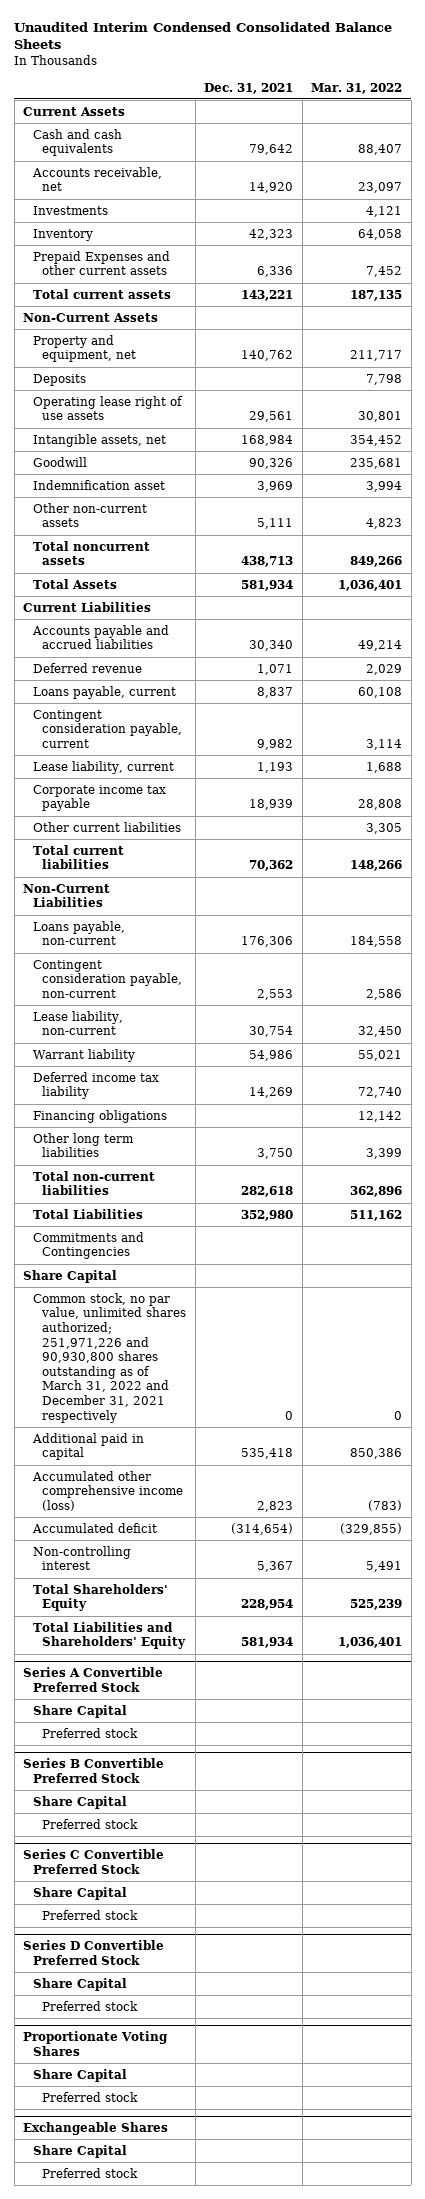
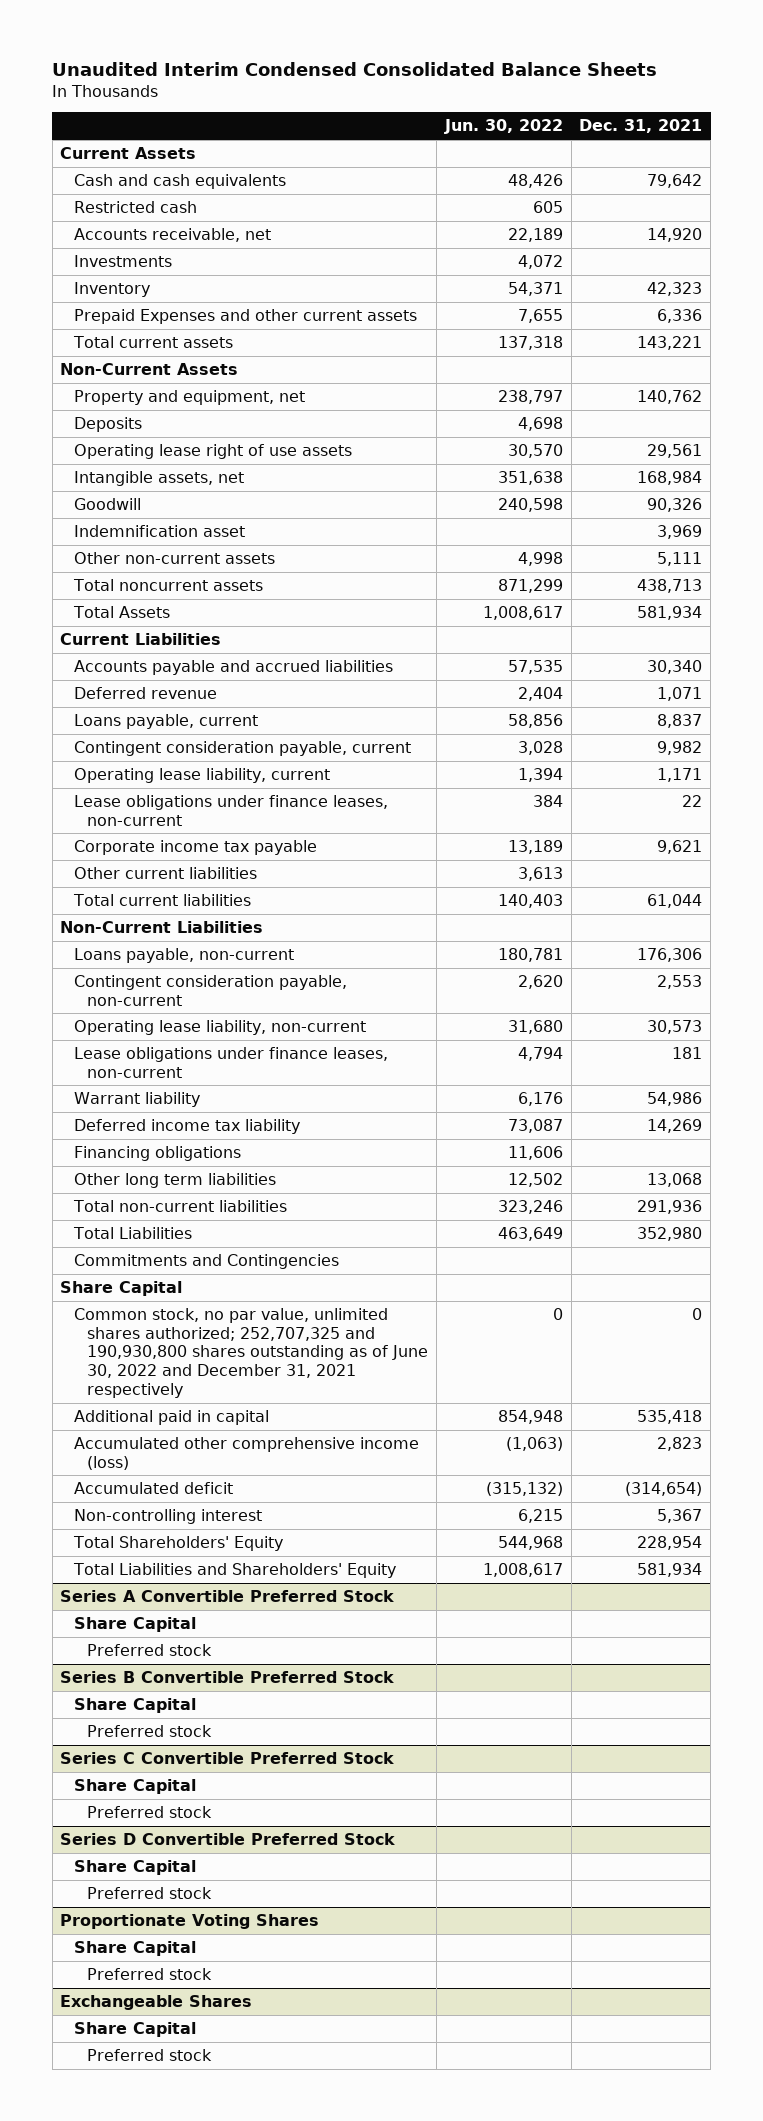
[311,82,403,94] Mar. 31, 2022 -> none
none -> [443,119,563,135] Jun. 30, 2022
none -> [73,200,197,213] Restricted cash
[32,760,174,774] Lease liability, current -> [73,767,330,783] Operating lease liability, current
[257,761,294,773] 1,193 -> [657,767,703,782] 1,171
none -> [73,794,388,826] Lease obligations under finance leases, non-current
[249,799,294,811] 18,939 -> [657,839,703,854] 9,621
[249,860,294,872] 70,362 -> [647,893,703,908] 61,044
[32,1010,123,1036] Lease liability, non-current -> [73,1019,366,1035] Operating lease liability, non-current
[249,1026,294,1038] 30,754 -> [647,1019,703,1034] 30,573
none -> [73,1046,388,1078] Lease obligations under finance leases, non-current
[257,1148,294,1160] 3,750 -> [647,1172,703,1187] 13,068
[241,1186,294,1198] 282,618 -> [637,1199,703,1214] 291,936
[32,1292,187,1423] Common stock, no par value, unlimited shares authorized; 251,971,226 and 90,930,800 shares outstanding as of March 31, 2022 and December 31, 2021 respectively -> [73,1307,429,1398] Common stock, no par value, unlimited shares authorized; 252,707,325 and 190,930,800 shares outstanding as of June 30, 2022 and December 31, 2021 respectively

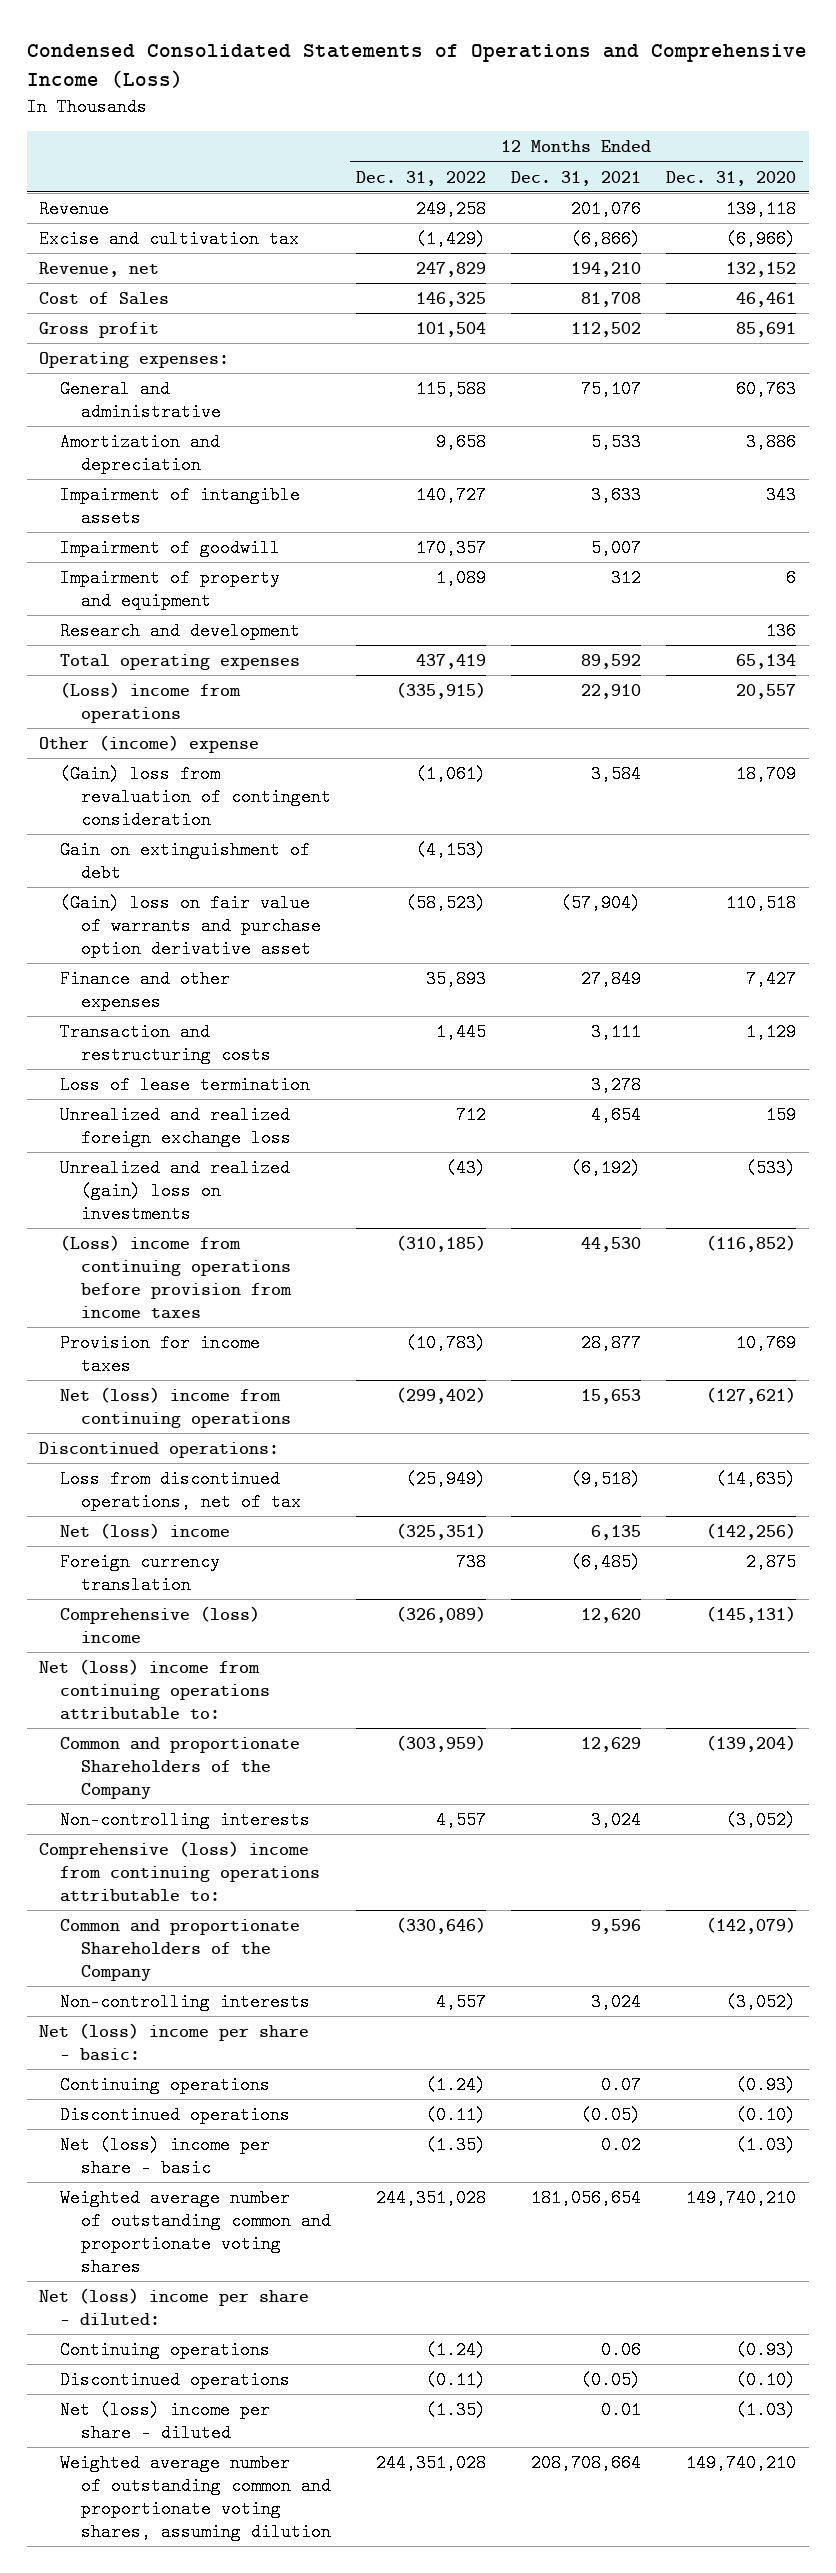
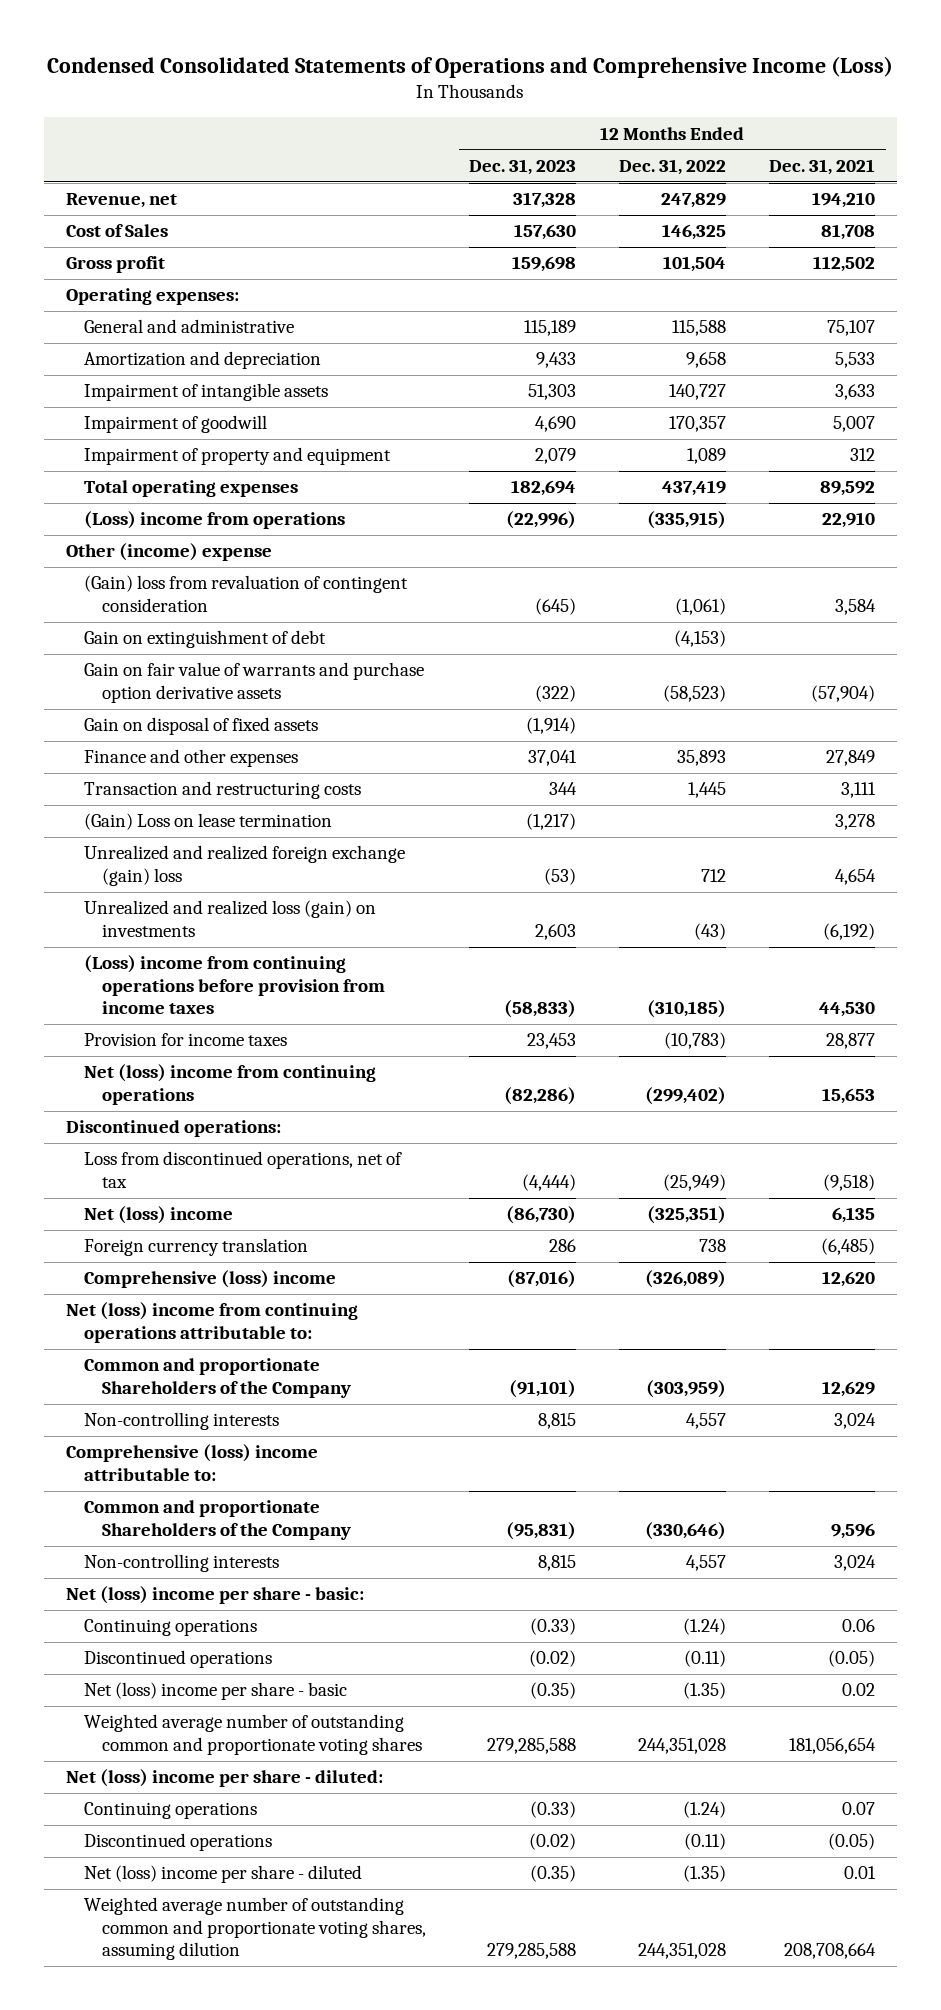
[666,170,797,186] Dec. 31, 2020 -> none
none -> [469,158,577,175] Dec. 31, 2023
[39,199,110,218] Revenue -> none
[39,229,300,248] Excise and cultivation tax -> none
[60,621,301,640] Research and development -> none
[60,893,322,958] (Gain) loss on fair value of warrants and purchase option derivative asset -> [84,662,425,703] Gain on fair value of warrants and purchase option derivative assets
none -> [84,717,319,736] Gain on disposal of fixed assets
[60,1075,311,1094] Loss of lease termination -> [84,813,333,831] (Gain) Loss on lease termination
[60,1105,292,1147] Unrealized and realized foreign exchange loss -> [84,845,406,886] Unrealized and realized foreign exchange (gain) loss
[60,1158,291,1223] Unrealized and realized (gain) loss on investments -> [84,900,377,937] Unrealized and realized loss (gain) on investments
[39,1840,321,1902] Comprehensive (loss) income from continuing operations attributable to: -> [65,1444,318,1481] Comprehensive (loss) income attributable to:
[60,2340,271,2359] Continuing operations -> [84,1619,258,1637] Continuing operations
[60,2075,271,2094] Continuing operations -> [84,1802,258,1820] Continuing operations

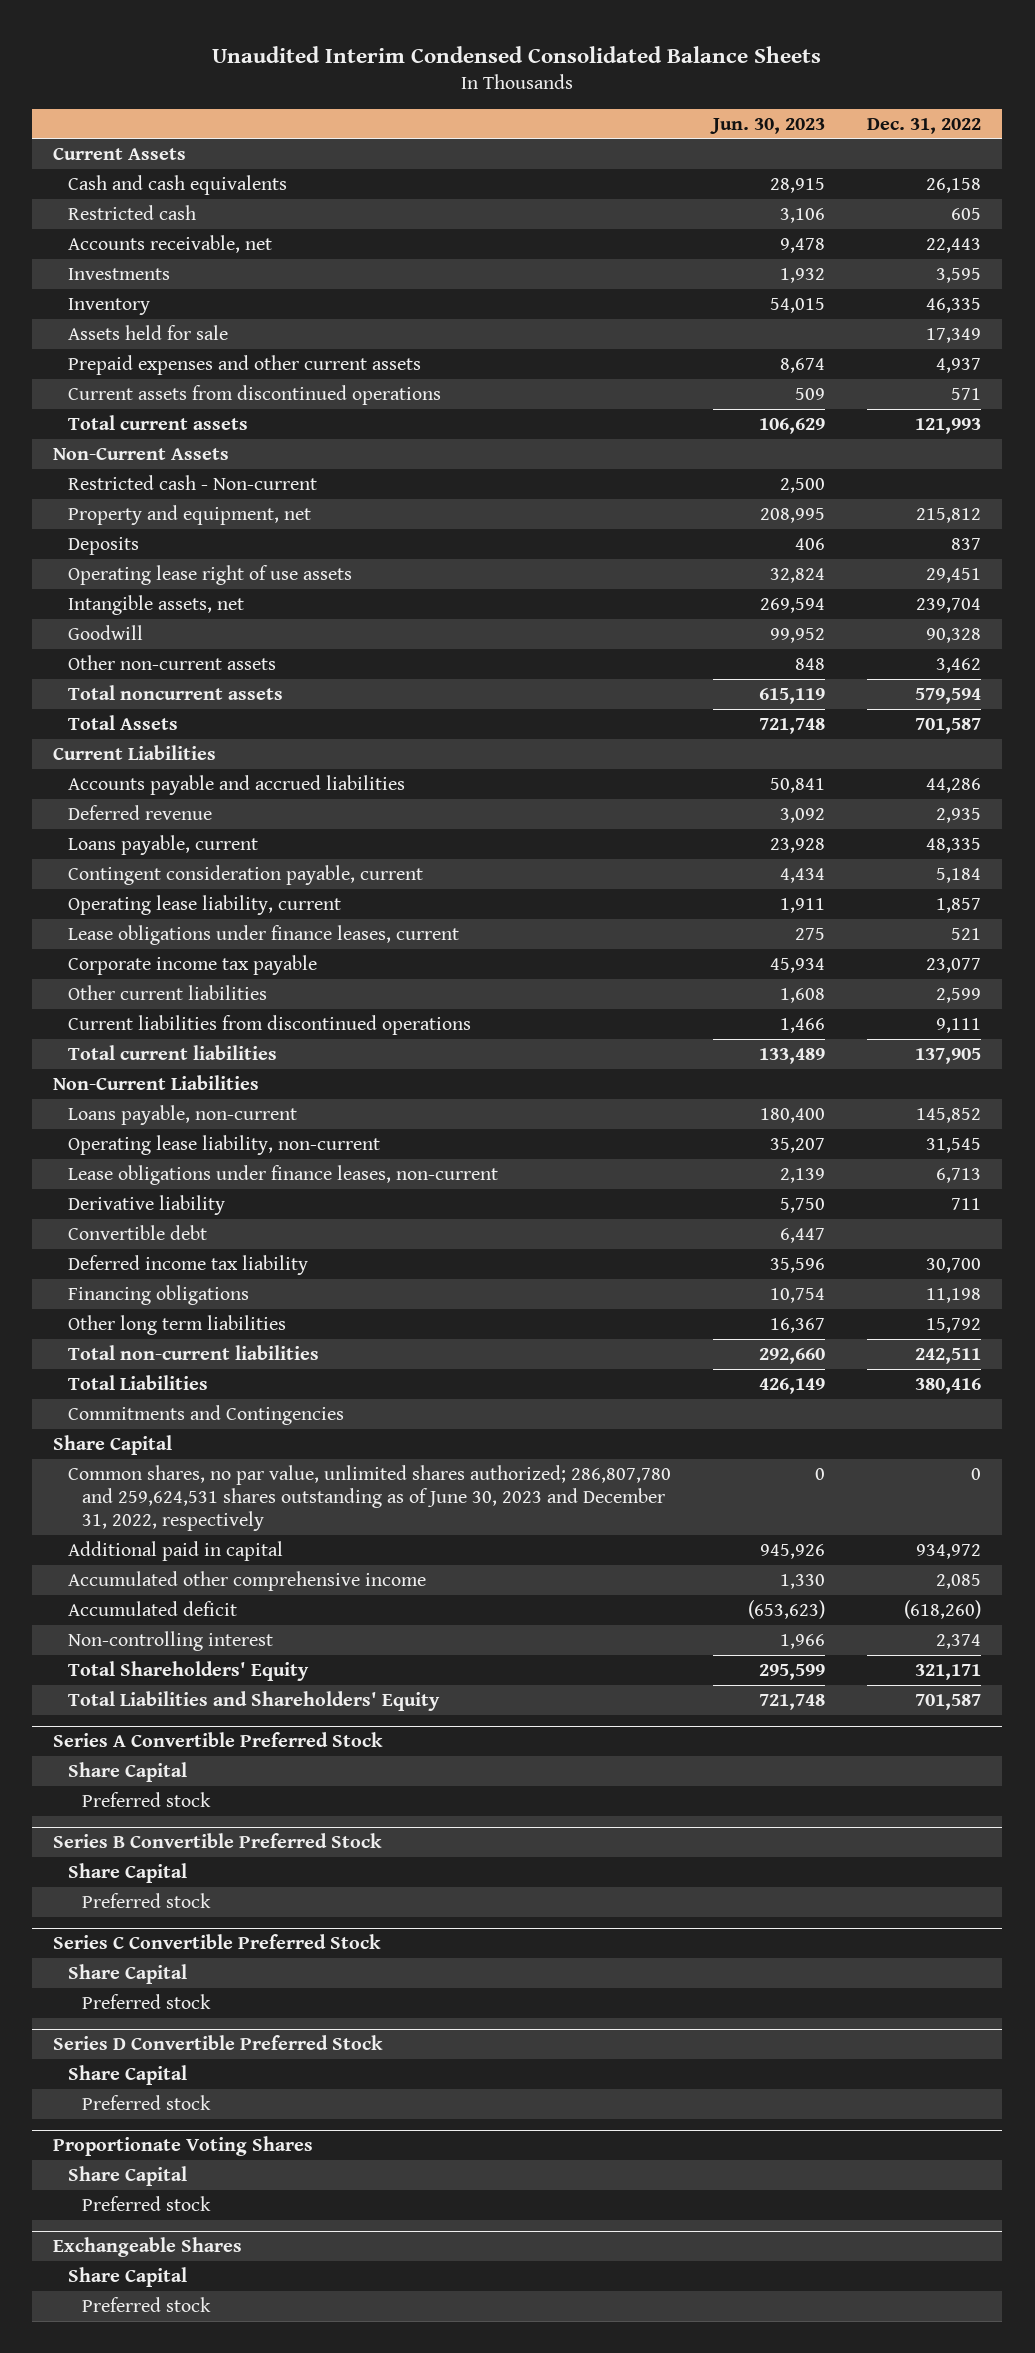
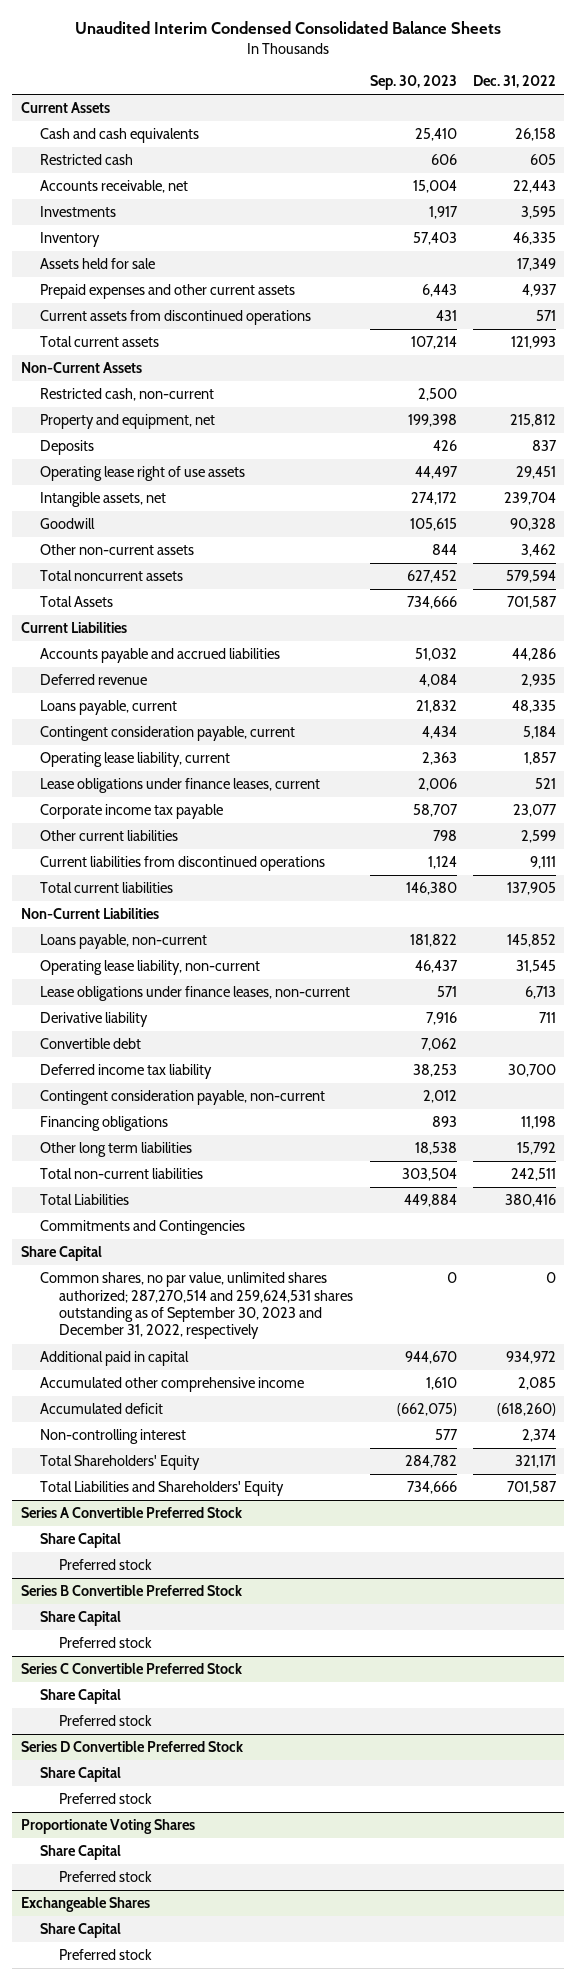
[709,117,825,134] Jun. 30, 2023 -> none
none -> [369,75,457,91] Sep. 30, 2023
[67,474,317,490] Restricted cash - Non-current -> [39,388,214,402] Restricted cash, non-current
none -> [39,1090,325,1106] Contingent consideration payable, non-current
[67,1464,671,1532] Common shares, no par value, unlimited shares authorized; 286,807,780 and 259,624,531 shares outstanding as of June 30, 2023 and December 31, 2022, respectively -> [39,1272,354,1340] Common shares, no par value, unlimited shares authorized; 287,270,514 and 259,624,531 shares outstanding as of September 30, 2023 and December 31, 2022, respectively

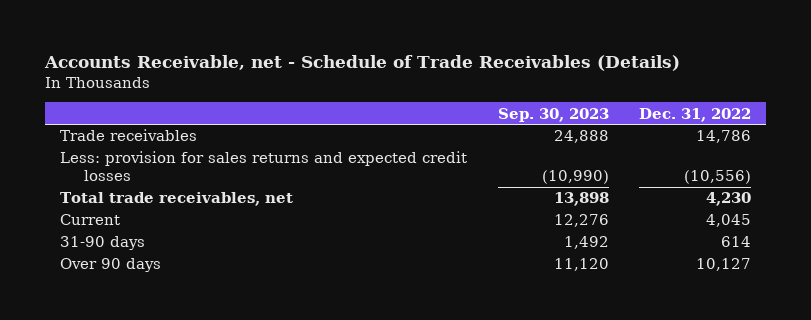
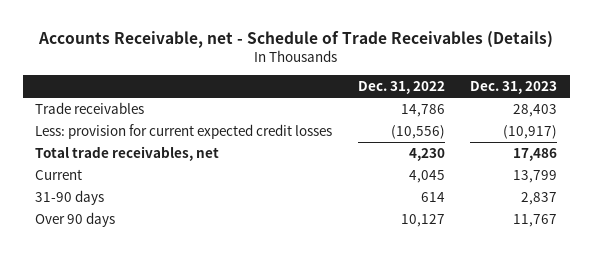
[497,107,609,122] Sep. 30, 2023 -> none
none -> [470,81,558,95] Dec. 31, 2023
[60,151,468,182] Less: provision for sales returns and expected credit losses -> [35,123,333,139] Less: provision for current expected credit losses

